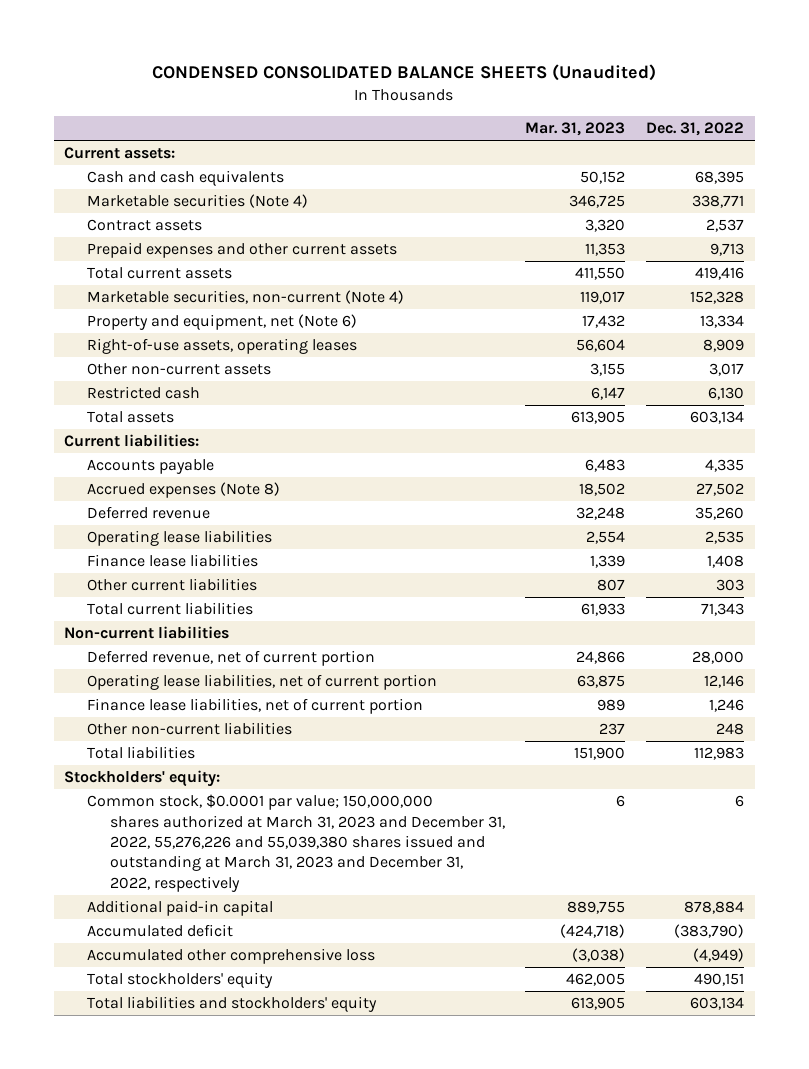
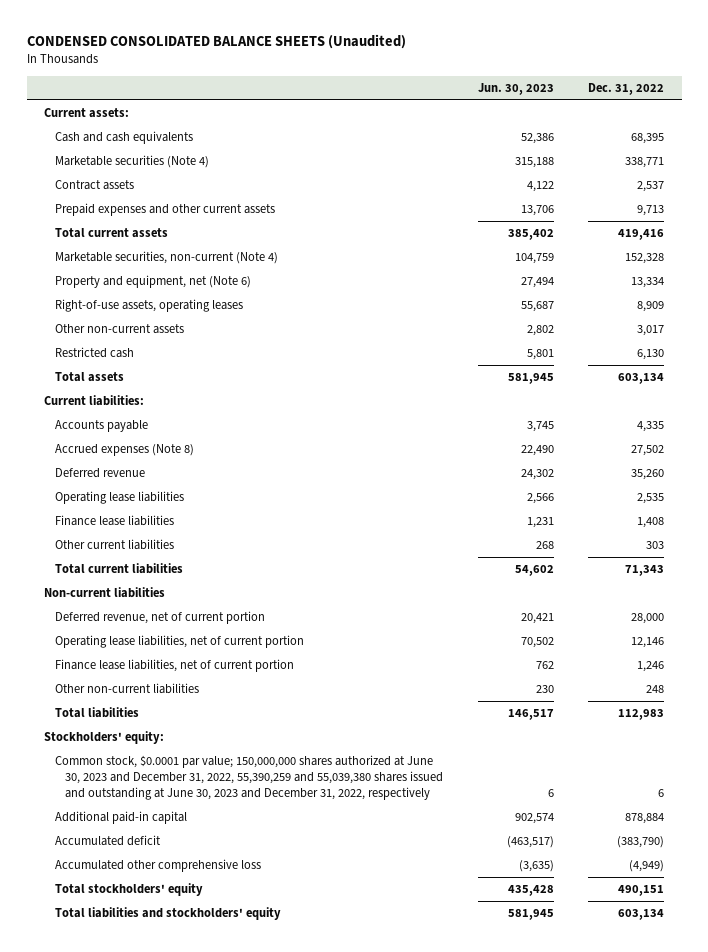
[525,121,626,136] Mar. 31, 2023 -> none
none -> [477,82,554,95] Jun. 30, 2023
[86,794,505,892] Common stock, $0.0001 par value; 150,000,000 shares authorized at March 31, 2023 and December 31, 2022, 55,276,226 and 55,039,380 shares issued and outstanding at March 31, 2023 and December 31, 2022, respectively -> [54,755,444,801] Common stock, $0.0001 par value; 150,000,000 shares authorized at June 30, 2023 and December 31, 2022, 55,390,259 and 55,039,380 shares issued and outstanding at June 30, 2023 and December 31, 2022, respectively

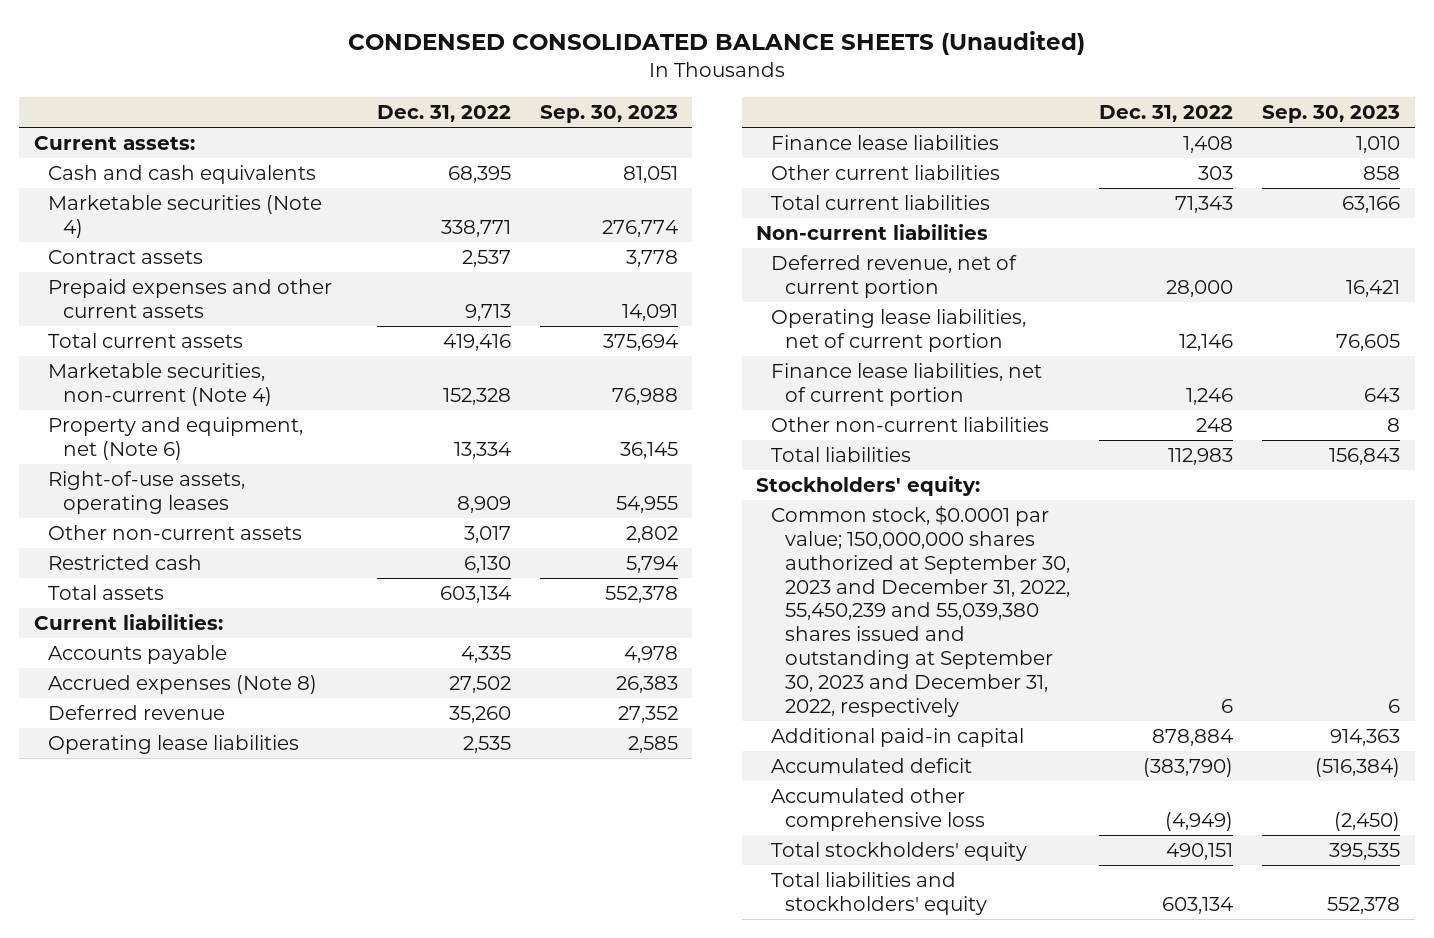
[477,82,554,95] Jun. 30, 2023 -> none
none -> [539,105,678,124] Sep. 30, 2023
[54,755,444,801] Common stock, $0.0001 par value; 150,000,000 shares authorized at June 30, 2023 and December 31, 2022, 55,390,259 and 55,039,380 shares issued and outstanding at June 30, 2023 and December 31, 2022, respectively -> [770,504,1071,717] Common stock, $0.0001 par value; 150,000,000 shares authorized at September 30, 2023 and December 31, 2022, 55,450,239 and 55,039,380 shares issued and outstanding at September 30, 2023 and December 31, 2022, respectively

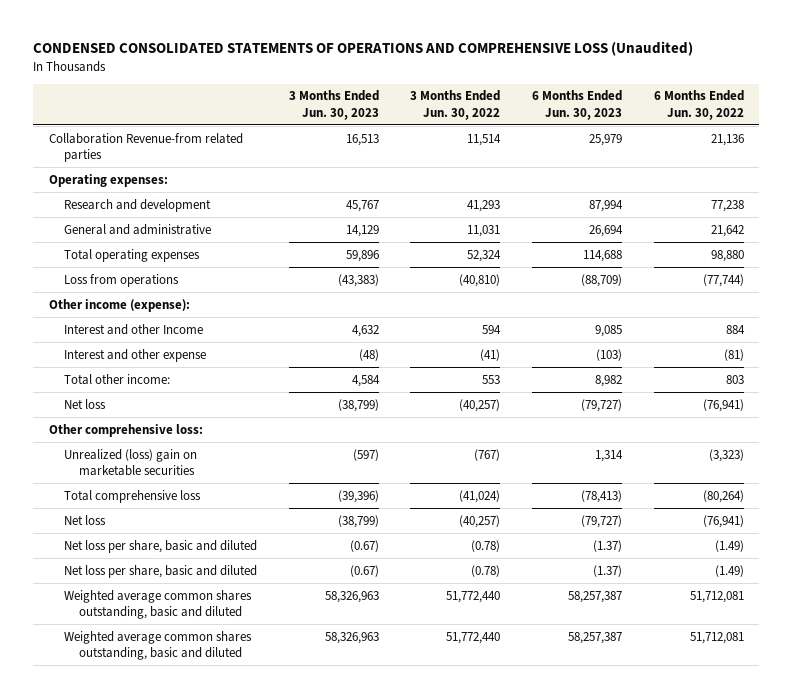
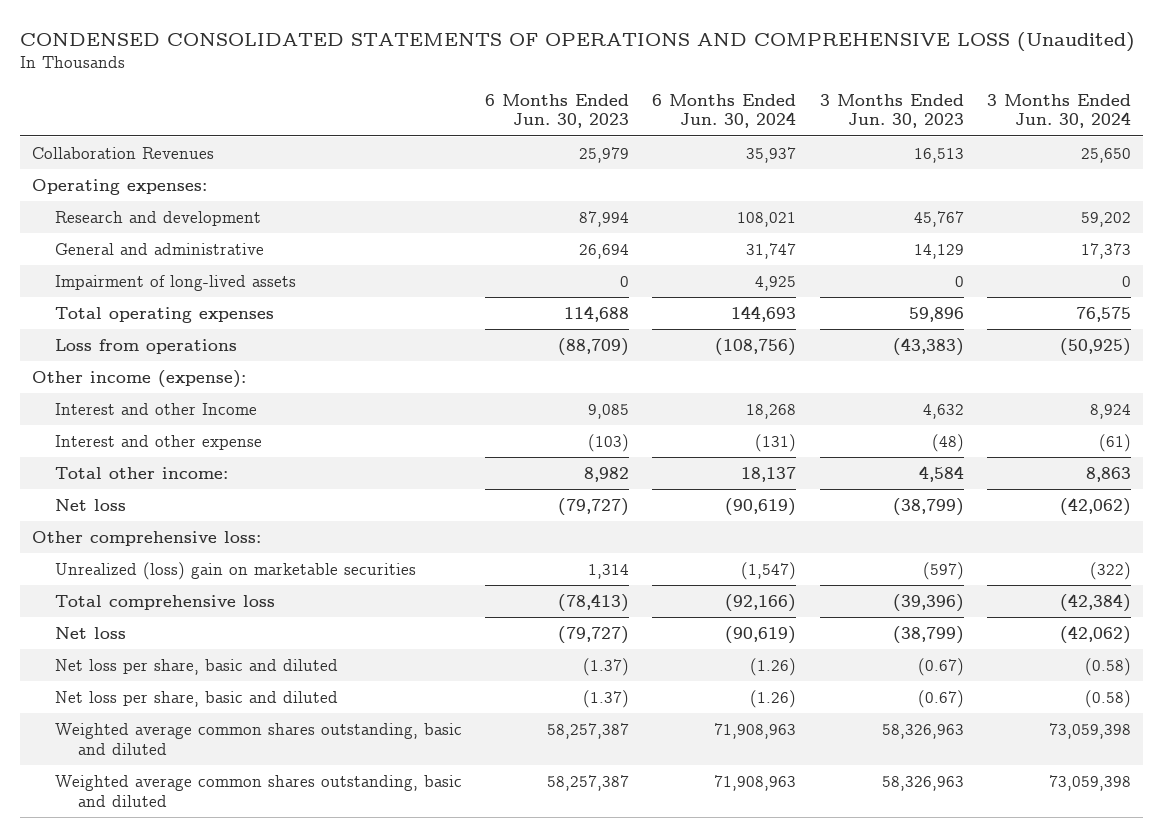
[410,90,501,120] 3 Months Ended Jun. 30, 2022 -> none
[653,90,744,120] 6 Months Ended Jun. 30, 2022 -> none
none -> [652,93,797,129] 6 Months Ended Jun. 30, 2024
none -> [987,93,1132,129] 3 Months Ended Jun. 30, 2024
[48,132,243,163] Collaboration Revenue-from related parties -> [31,146,214,159] Collaboration Revenues
none -> [54,274,296,291] Impairment of long-lived assets

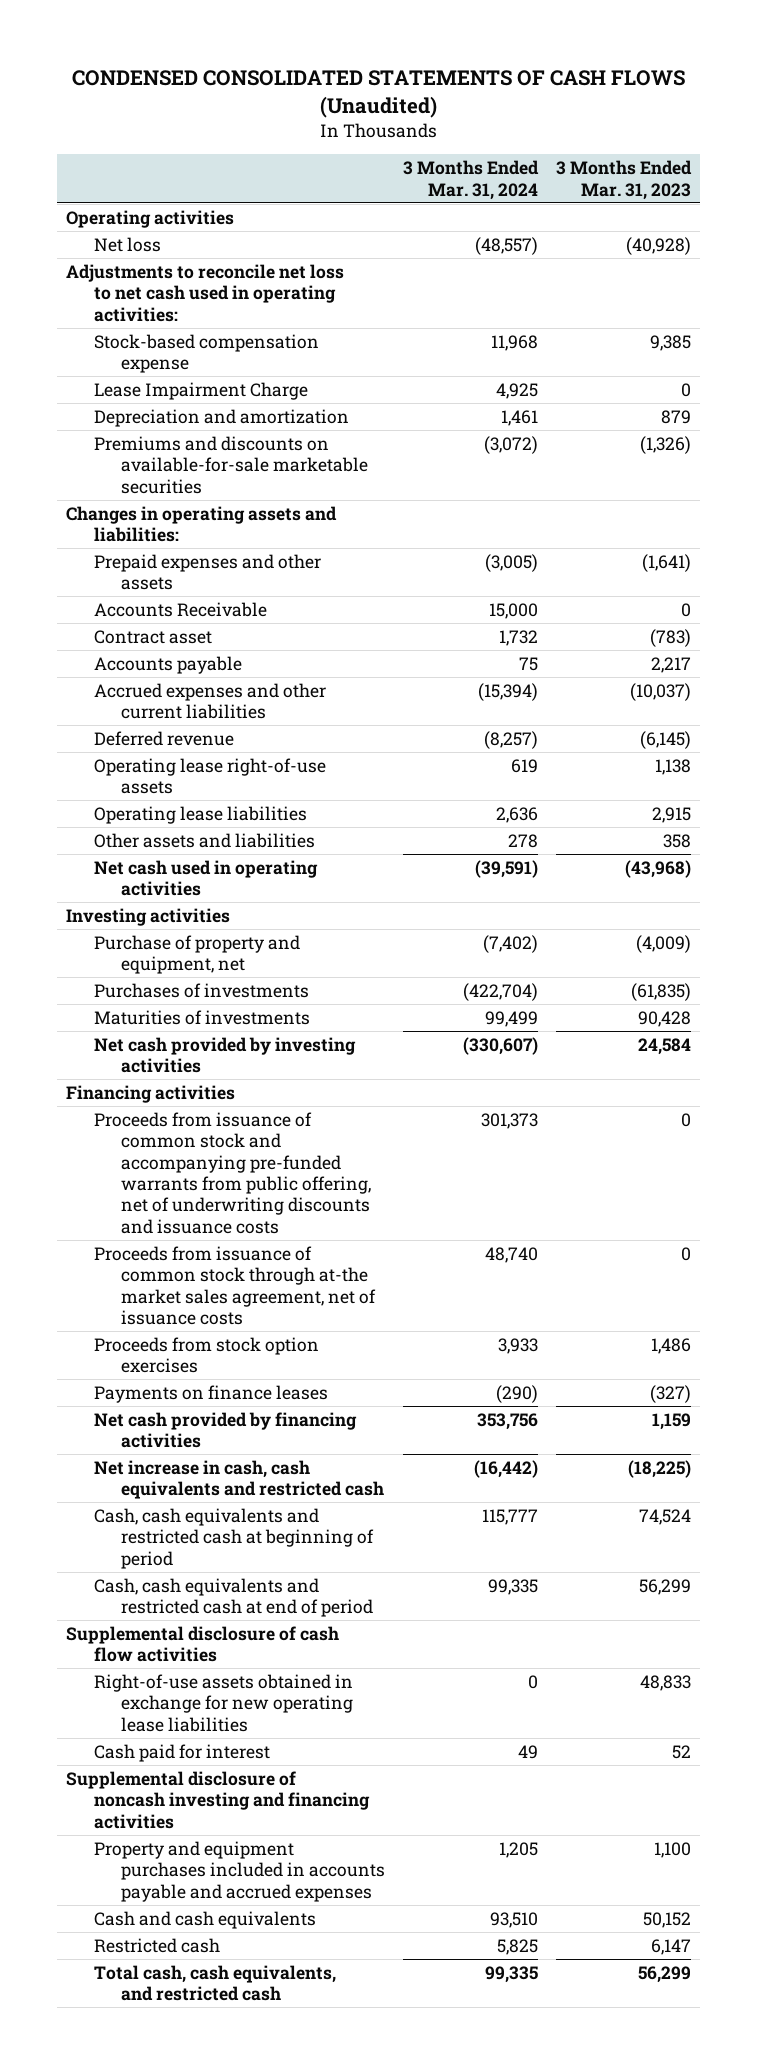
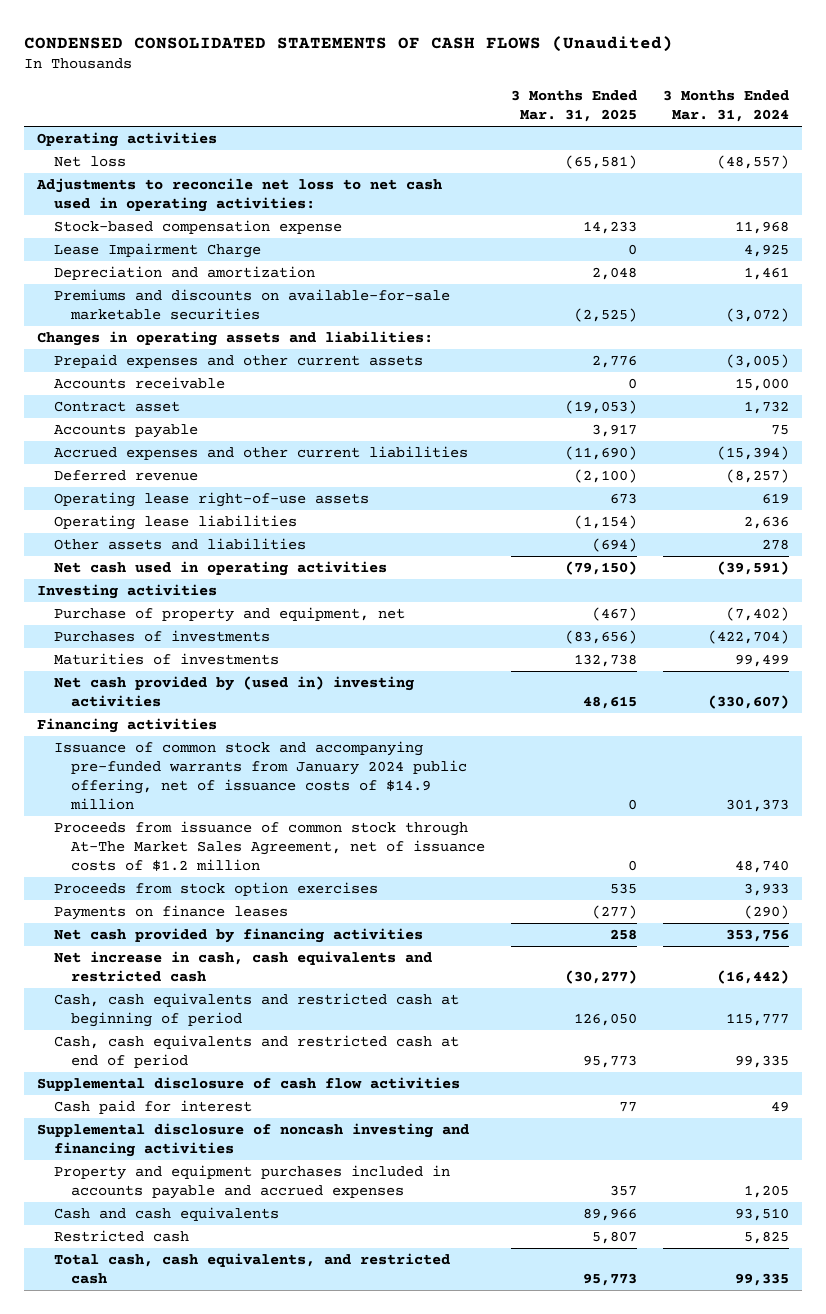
[555,160,692,200] 3 Months Ended Mar. 31, 2023 -> none
none -> [510,89,637,122] 3 Months Ended Mar. 31, 2025
[93,553,321,591] Prepaid expenses and other assets -> [53,354,423,369] Prepaid expenses and other current assets
[93,601,267,617] Accounts Receivable -> [53,377,225,390] Accounts receivable
[93,1036,356,1074] Net cash provided by investing activities -> [53,676,414,708] Net cash provided by (used in) investing activities
[93,1111,371,1234] Proceeds from issuance of common stock and accompanying pre-funded warrants from public offering, net of underwriting discounts and issuance costs -> [53,741,467,811] Issuance of common stock and accompanying pre-funded warrants from January 2024 public offering, net of issuance costs of $14.9 million
[93,1245,376,1326] Proceeds from issuance of common stock through at-the market sales agreement, net of issuance costs -> [53,821,485,872] Proceeds from issuance of common stock through At-The Market Sales Agreement, net of issuance costs of $1.2 million
[93,1673,353,1732] Right-of-use assets obtained in exchange for new operating lease liabilities -> none

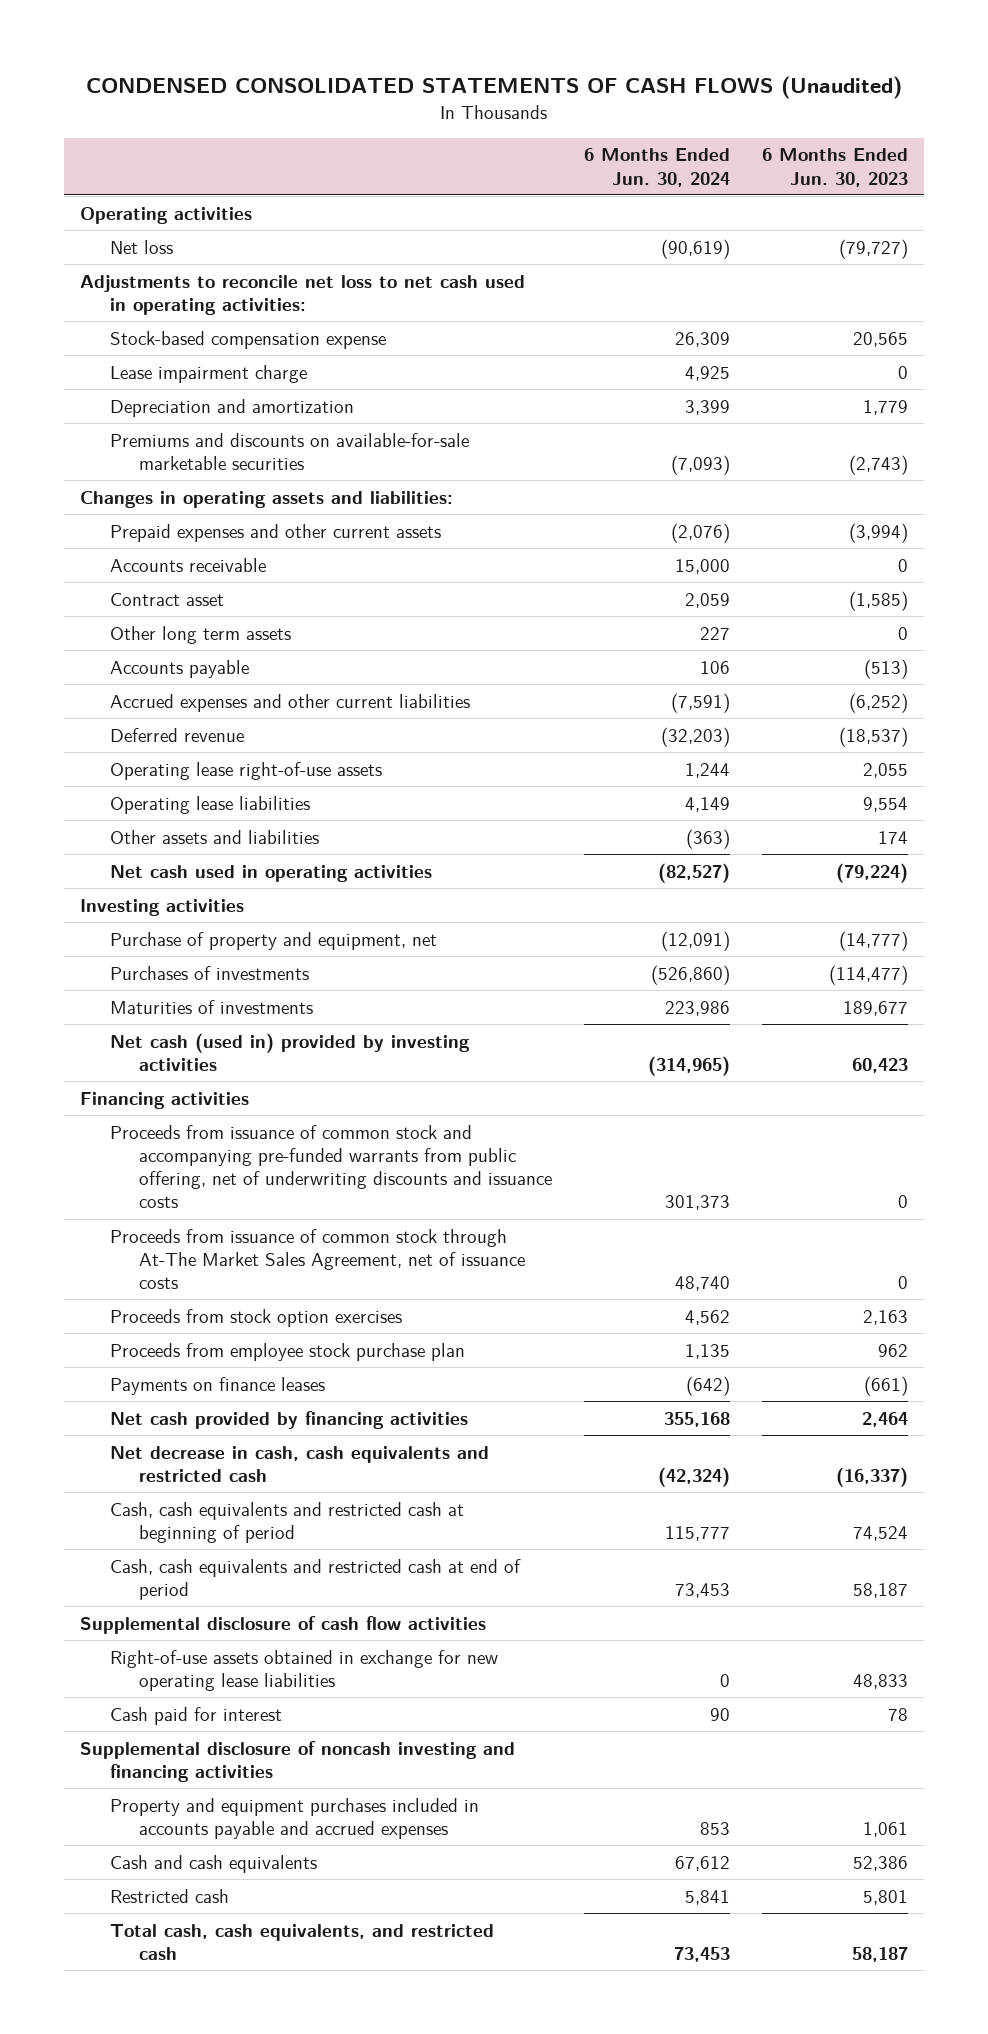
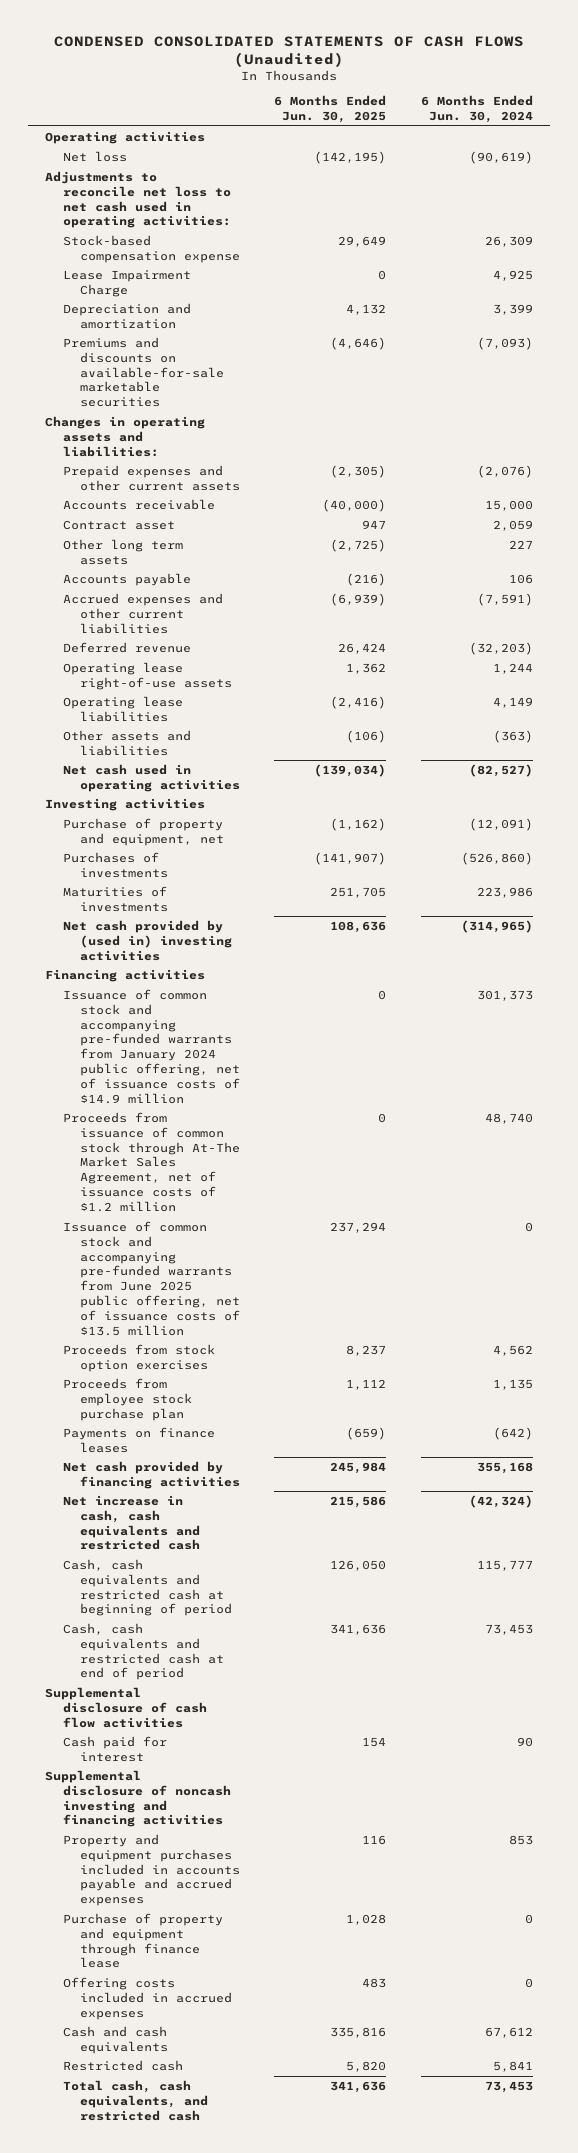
[761,148,908,187] 6 Months Ended Jun. 30, 2023 -> none
none -> [274,95,387,124] 6 Months Ended Jun. 30, 2025
[109,364,307,383] Lease impairment charge -> [62,269,191,297] Lease Impairment Charge
[109,1032,470,1071] Net cash (used in) provided by investing activities -> [62,919,232,961] Net cash provided by (used in) investing activities
[109,1124,553,1209] Proceeds from issuance of common stock and accompanying pre-funded warrants from public offering, net of underwriting discounts and issuance costs -> [62,988,240,1104] Issuance of common stock and accompanying pre-funded warrants from January 2024 public offering, net of issuance costs of $14.9 million
[109,1228,526,1290] Proceeds from issuance of common stock through At-The Market Sales Agreement, net of issuance costs -> [62,1111,240,1212] Proceeds from issuance of common stock through At-The Market Sales Agreement, net of issuance costs of $1.2 million
none -> [62,1220,240,1336] Issuance of common stock and accompanying pre-funded warrants from June 2025 public offering, net of issuance costs of $13.5 million
[109,1445,489,1482] Net decrease in cash, cash equivalents and restricted cash -> [62,1494,200,1551] Net increase in cash, cash equivalents and restricted cash
[109,1649,498,1691] Right-of-use assets obtained in exchange for new operating lease liabilities -> none
none -> [62,1912,223,1969] Purchase of property and equipment through finance lease
none -> [62,1976,232,2020] Offering costs included in accrued expenses

